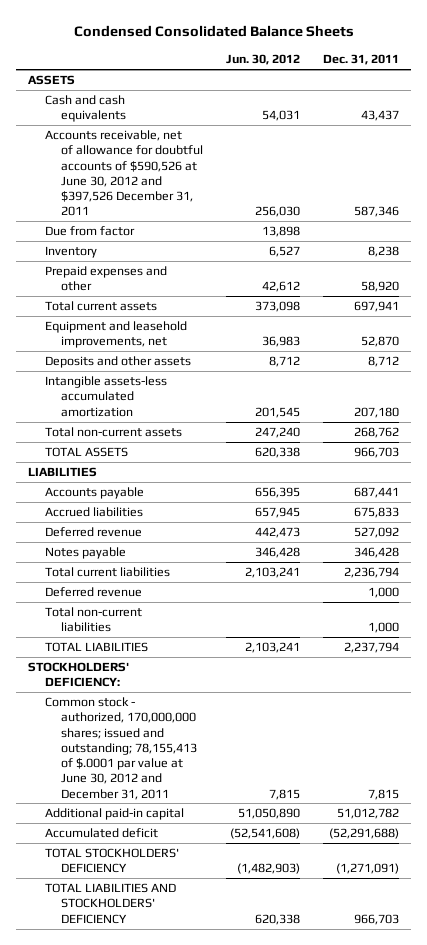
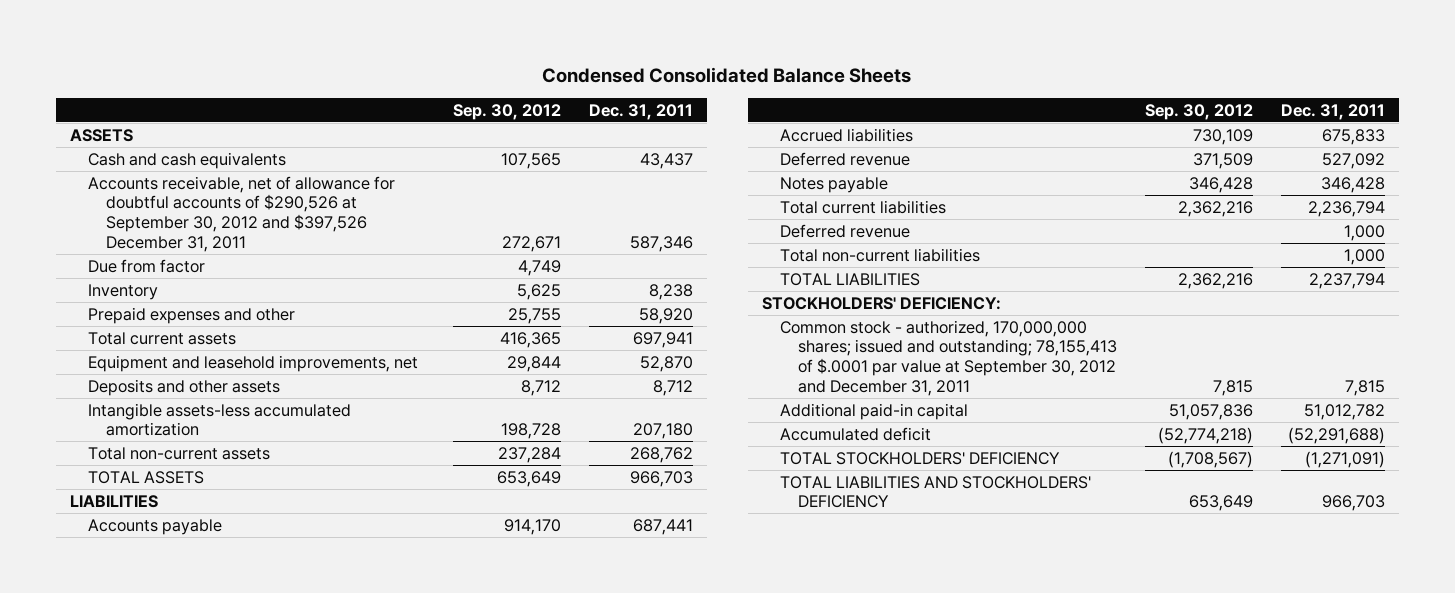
[226,54,301,66] Jun. 30, 2012 -> none
none -> [452,103,561,120] Sep. 30, 2012
[44,130,204,217] Accounts receivable, net of allowance for doubtful accounts of $590,526 at June 30, 2012 and $397,526 December 31, 2011 -> [87,175,395,252] Accounts receivable, net of allowance for doubtful accounts of $290,526 at September 30, 2012 and $397,526 December 31, 2011
[44,697,198,800] Common stock - authorized, 170,000,000 shares; issued and outstanding; 78,155,413 of $.0001 par value at June 30, 2012 and December 31, 2011 -> [780,319,1118,396] Common stock - authorized, 170,000,000 shares; issued and outstanding; 78,155,413 of $.0001 par value at September 30, 2012 and December 31, 2011

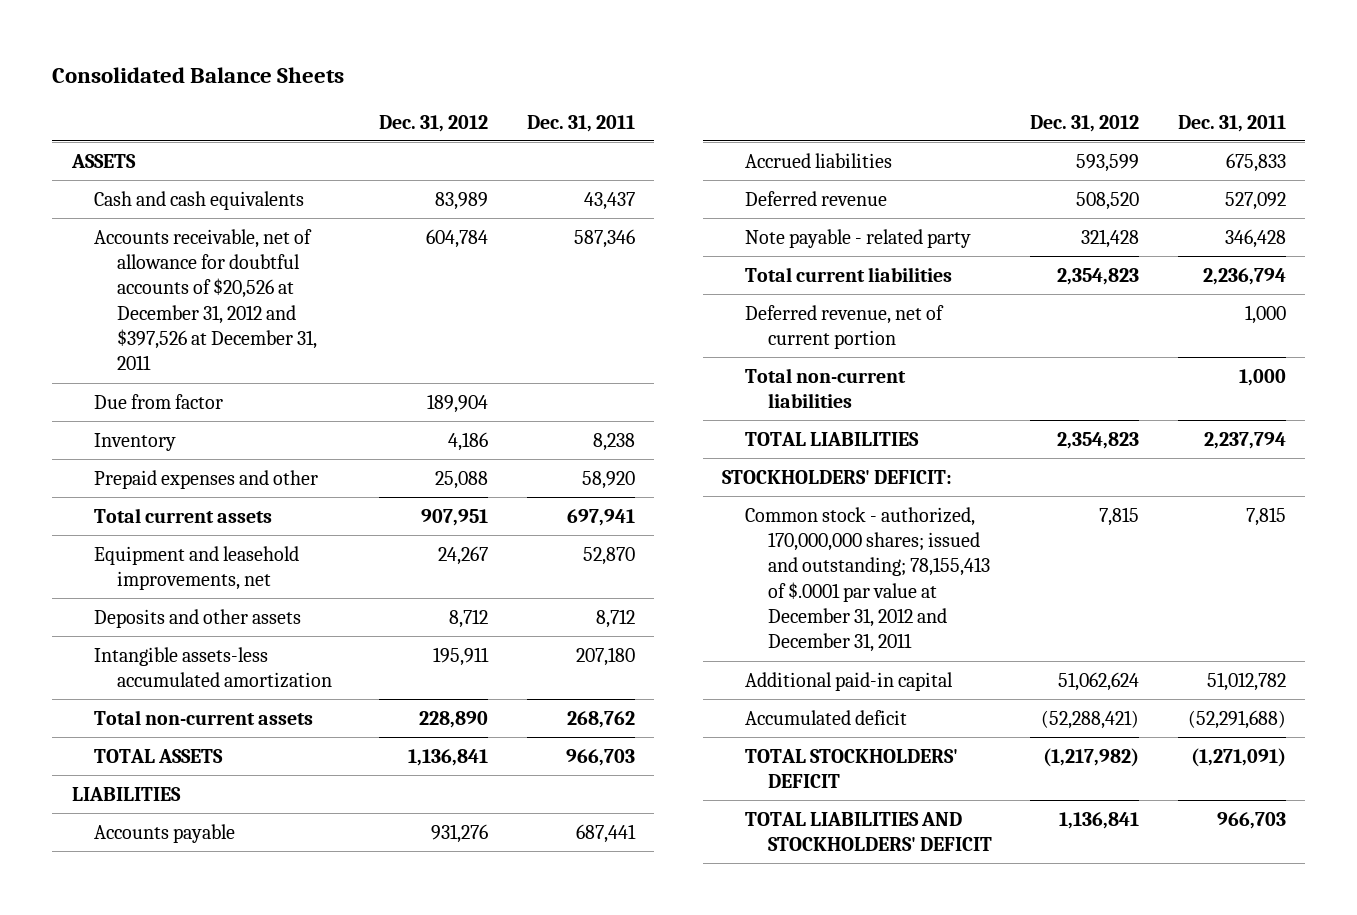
[542,66,912,83] Condensed Consolidated Balance Sheets -> [52,67,345,84] Consolidated Balance Sheets
[452,103,561,120] Sep. 30, 2012 -> none
none -> [379,114,489,132] Dec. 31, 2012
[87,175,395,252] Accounts receivable, net of allowance for doubtful accounts of $290,526 at September 30, 2012 and $397,526 December 31, 2011 -> [94,228,318,371] Accounts receivable, net of allowance for doubtful accounts of $20,526 at December 31, 2012 and $397,526 at December 31, 2011
[780,176,889,193] Notes payable -> [745,228,972,248] Note payable - related party
[780,223,911,238] Deferred revenue -> [745,304,945,350] Deferred revenue, net of current portion
[762,296,1002,310] STOCKHOLDERS' DEFICIENCY: -> none
none -> [722,469,953,484] STOCKHOLDERS' DEFICIT:
[780,319,1118,396] Common stock - authorized, 170,000,000 shares; issued and outstanding; 78,155,413 of $.0001 par value at September 30, 2012 and December 31, 2011 -> [745,506,990,653] Common stock - authorized, 170,000,000 shares; issued and outstanding; 78,155,413 of $.0001 par value at December 31, 2012 and December 31, 2011
[780,451,1061,465] TOTAL STOCKHOLDERS' DEFICIENCY -> [745,748,959,789] TOTAL STOCKHOLDERS' DEFICIT
[780,475,1092,509] TOTAL LIABILITIES AND STOCKHOLDERS' DEFICIENCY -> [745,811,992,852] TOTAL LIABILITIES AND STOCKHOLDERS' DEFICIT

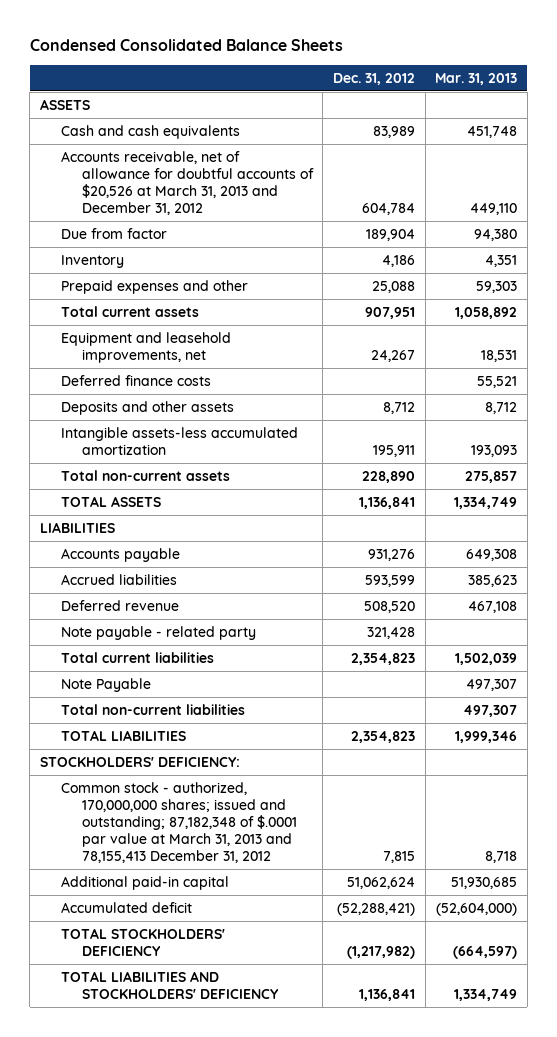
[52,67,345,84] Consolidated Balance Sheets -> [29,39,343,52] Condensed Consolidated Balance Sheets
[526,114,635,132] Dec. 31, 2011 -> none
none -> [435,72,518,85] Mar. 31, 2013
[94,228,318,371] Accounts receivable, net of allowance for doubtful accounts of $20,526 at December 31, 2012 and $397,526 at December 31, 2011 -> [60,150,314,216] Accounts receivable, net of allowance for doubtful accounts of $20,526 at March 31, 2013 and December 31, 2012
none -> [60,374,211,386] Deferred finance costs
[745,304,945,350] Deferred revenue, net of current portion -> none
none -> [60,677,151,692] Note Payable
[722,469,953,484] STOCKHOLDERS' DEFICIT: -> none
none -> [39,756,240,767] STOCKHOLDERS' DEFICIENCY:
[745,506,990,653] Common stock - authorized, 170,000,000 shares; issued and outstanding; 78,155,413 of $.0001 par value at December 31, 2012 and December 31, 2011 -> [60,781,297,864] Common stock - authorized, 170,000,000 shares; issued and outstanding; 87,182,348 of $.0001 par value at March 31, 2013 and 78,155,413 December 31, 2012
[745,748,959,789] TOTAL STOCKHOLDERS' DEFICIT -> [60,927,225,956] TOTAL STOCKHOLDERS' DEFICIENCY
[745,811,992,852] TOTAL LIABILITIES AND STOCKHOLDERS' DEFICIT -> [60,970,279,999] TOTAL LIABILITIES AND STOCKHOLDERS' DEFICIENCY

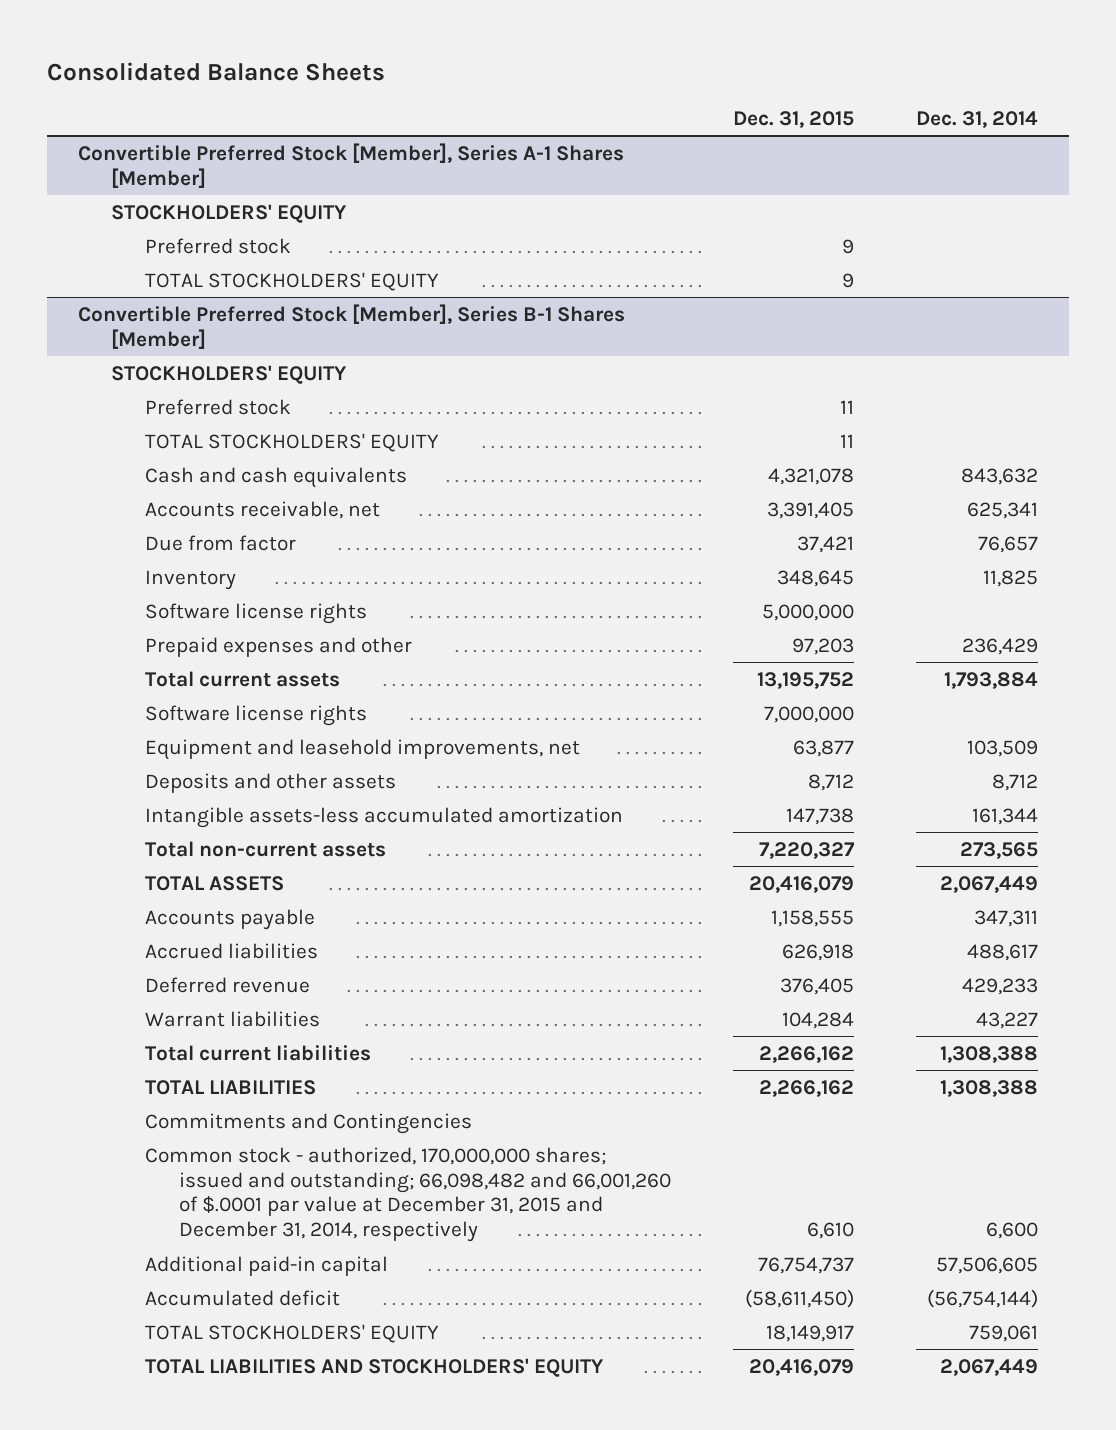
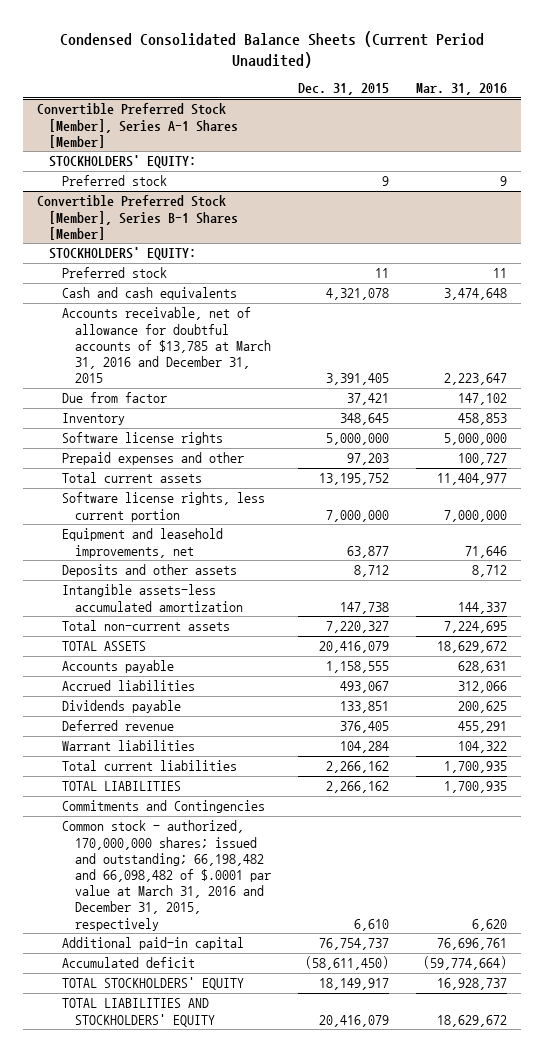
[46,61,385,81] Consolidated Balance Sheets -> [60,30,485,68] Condensed Consolidated Balance Sheets (Current Period Unaudited)
[915,110,1038,128] Dec. 31, 2014 -> none
none -> [416,83,508,96] Mar. 31, 2016
[111,203,348,223] STOCKHOLDERS' EQUITY -> [49,155,197,169] STOCKHOLDERS' EQUITY:
[144,271,439,291] TOTAL STOCKHOLDERS' EQUITY -> none
[111,364,348,384] STOCKHOLDERS' EQUITY -> [49,247,197,261] STOCKHOLDERS' EQUITY:
[144,432,439,452] TOTAL STOCKHOLDERS' EQUITY -> none
[144,500,380,519] Accounts receivable, net -> [61,307,271,384] Accounts receivable, net of allowance for doubtful accounts of $13,785 at March 31, 2016 and December 31, 2015
[144,704,367,726] Software license rights -> [61,492,265,522] Software license rights, less current portion
[781,943,854,961] 626,918 -> [339,681,389,694] 493,067
none -> [61,700,181,714] Dividends payable
[144,1146,671,1243] Common stock - authorized, 170,000,000 shares; issued and outstanding; 66,098,482 and 66,001,260 of $.0001 par value at December 31, 2015 and December 31, 2014, respectively -> [61,820,271,931] Common stock - authorized, 170,000,000 shares; issued and outstanding; 66,198,482 and 66,098,482 of $.0001 par value at March 31, 2016 and December 31, 2015, respectively

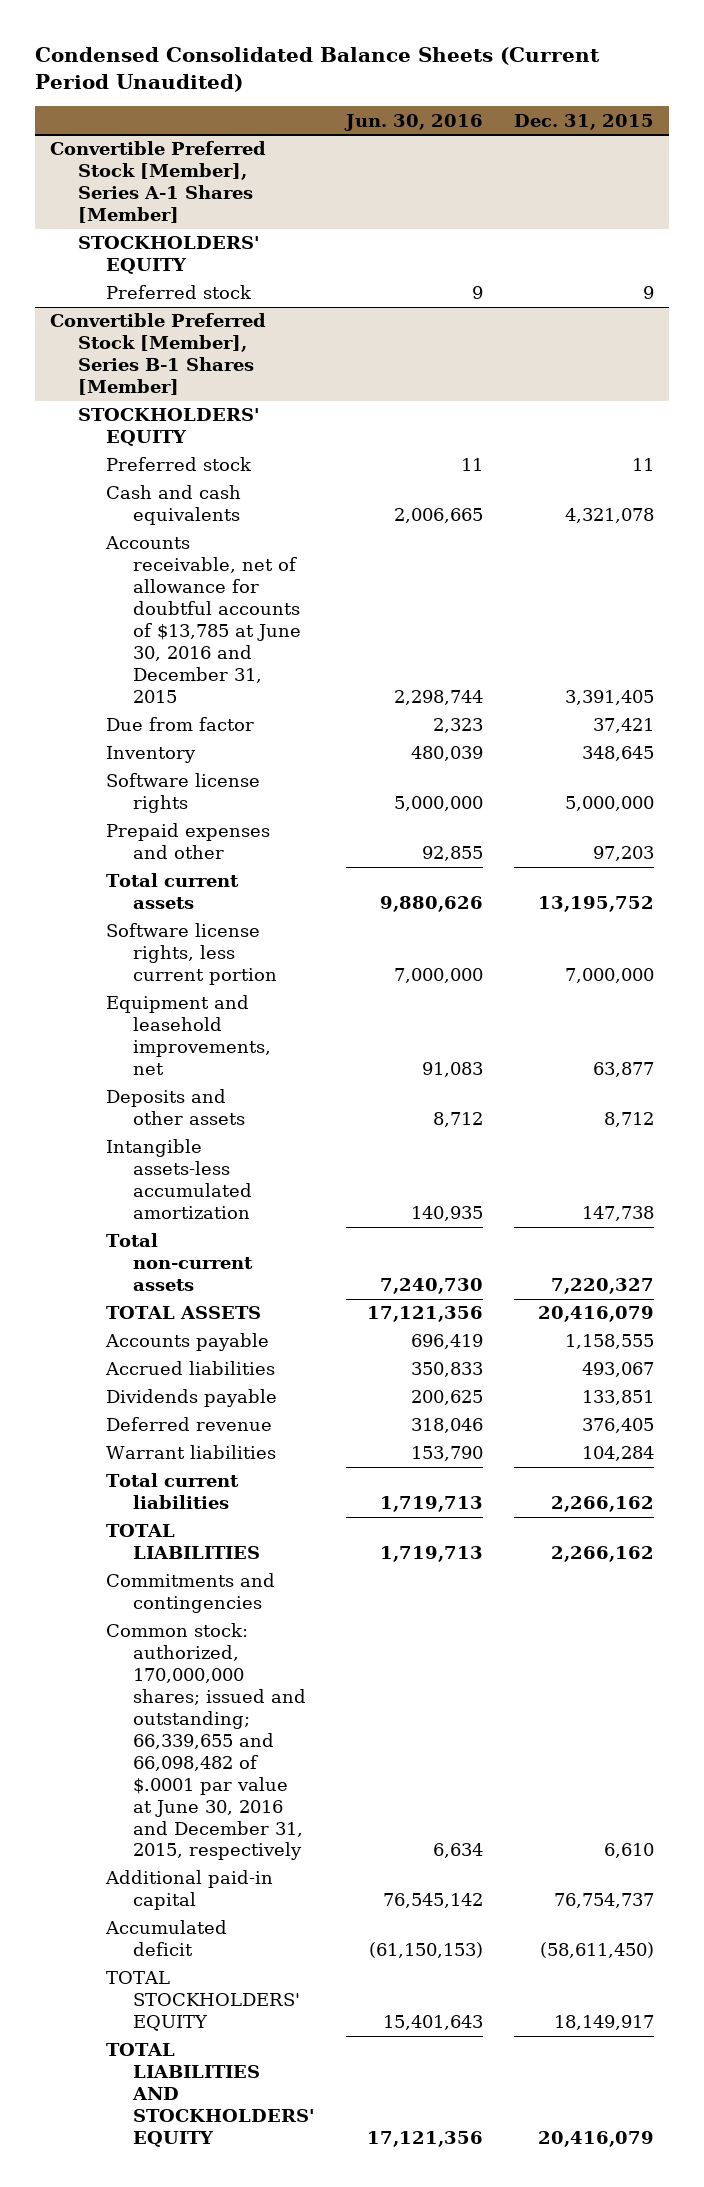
[416,83,508,96] Mar. 31, 2016 -> none
none -> [344,113,484,131] Jun. 30, 2016
[49,155,197,169] STOCKHOLDERS' EQUITY: -> [77,236,260,275] STOCKHOLDERS' EQUITY
[49,247,197,261] STOCKHOLDERS' EQUITY: -> [77,408,260,447] STOCKHOLDERS' EQUITY
[61,307,271,384] Accounts receivable, net of allowance for doubtful accounts of $13,785 at March 31, 2016 and December 31, 2015 -> [104,536,302,703] Accounts receivable, net of allowance for doubtful accounts of $13,785 at June 30, 2016 and December 31, 2015
[61,800,265,814] Commitments and Contingencies -> [105,1573,275,1614] Commitments and contingencies
[61,820,271,931] Common stock - authorized, 170,000,000 shares; issued and outstanding; 66,198,482 and 66,098,482 of $.0001 par value at March 31, 2016 and December 31, 2015, respectively -> [105,1623,307,1861] Common stock: authorized, 170,000,000 shares; issued and outstanding; 66,339,655 and 66,098,482 of $.0001 par value at June 30, 2016 and December 31, 2015, respectively

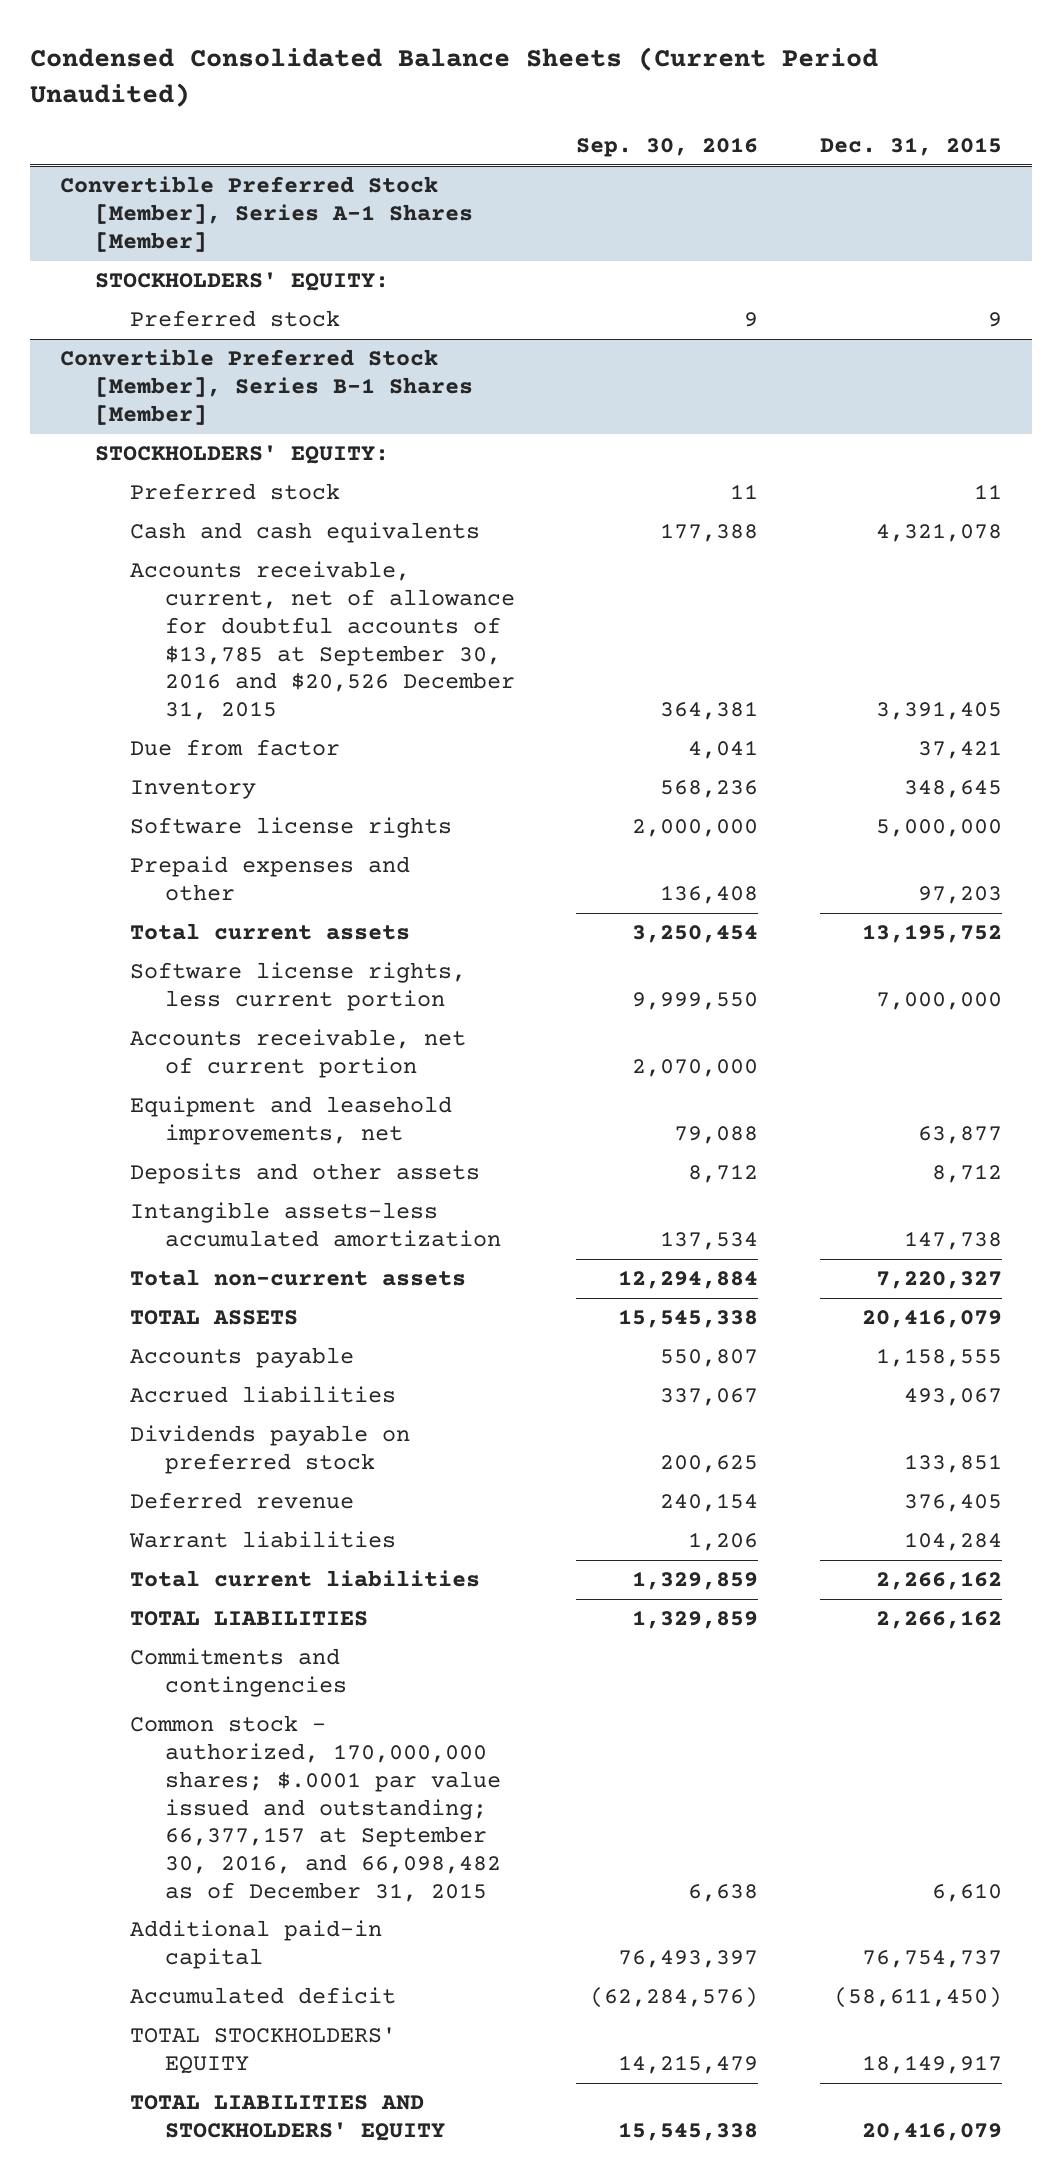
[344,113,484,131] Jun. 30, 2016 -> none
none -> [576,136,759,157] Sep. 30, 2016
[77,236,260,275] STOCKHOLDERS' EQUITY -> [95,272,390,292] STOCKHOLDERS' EQUITY:
[77,408,260,447] STOCKHOLDERS' EQUITY -> [95,445,390,465] STOCKHOLDERS' EQUITY:
[104,536,302,703] Accounts receivable, net of allowance for doubtful accounts of $13,785 at June 30, 2016 and December 31, 2015 -> [130,561,516,720] Accounts receivable, current, net of allowance for doubtful accounts of $13,785 at September 30, 2016 and $20,526 December 31, 2015
none -> [130,1029,467,1079] Accounts receivable, net of current portion
[105,1389,277,1408] Dividends payable -> [130,1425,411,1475] Dividends payable on preferred stock
[105,1623,307,1861] Common stock: authorized, 170,000,000 shares; issued and outstanding; 66,339,655 and 66,098,482 of $.0001 par value at June 30, 2016 and December 31, 2015, respectively -> [130,1715,502,1902] Common stock - authorized, 170,000,000 shares; $.0001 par value issued and outstanding; 66,377,157 at September 30, 2016, and 66,098,482 as of December 31, 2015

